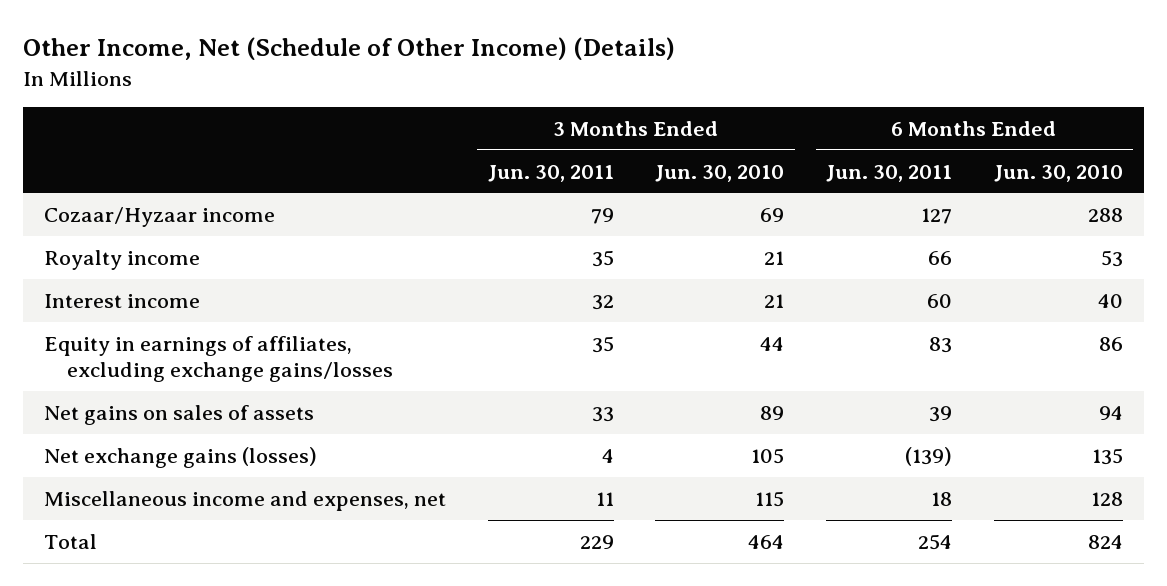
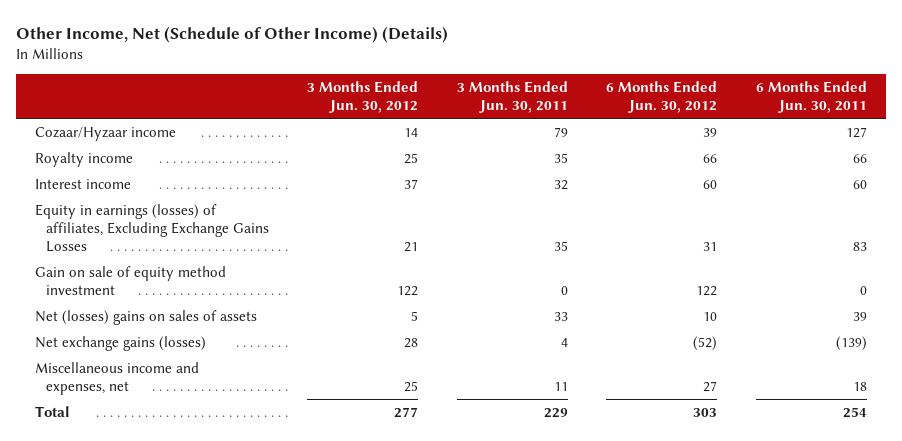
[655,164,785,182] Jun. 30, 2010 -> none
[993,164,1123,182] Jun. 30, 2010 -> none
none -> [307,81,419,113] 3 Months Ended Jun. 30, 2012
none -> [606,81,718,113] 6 Months Ended Jun. 30, 2012
[43,335,393,383] Equity in earnings of affiliates, excluding exchange gains/losses -> [34,203,269,252] Equity in earnings (losses) of affiliates, Excluding Exchange Gains Losses
none -> [34,265,226,295] Gain on sale of equity method investment
[43,404,314,425] Net gains on sales of assets -> [34,309,257,325] Net (losses) gains on sales of assets

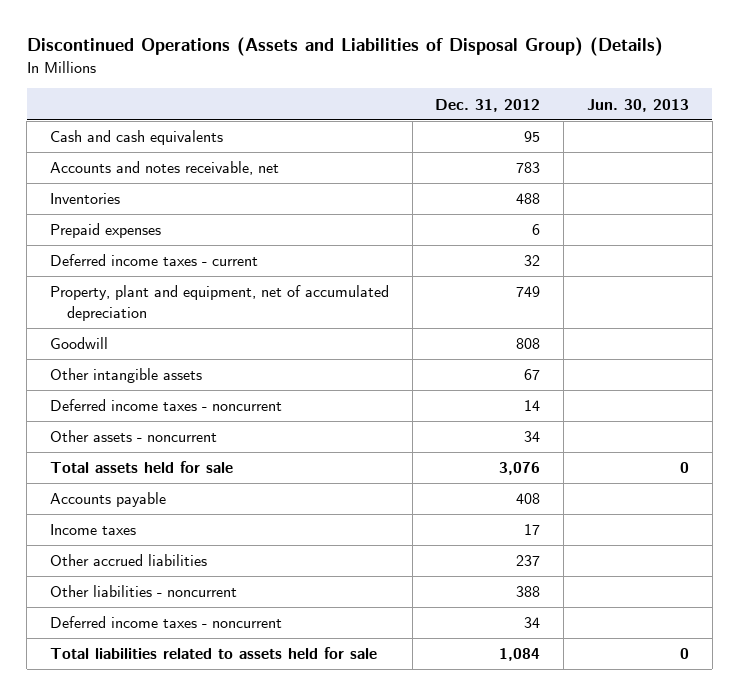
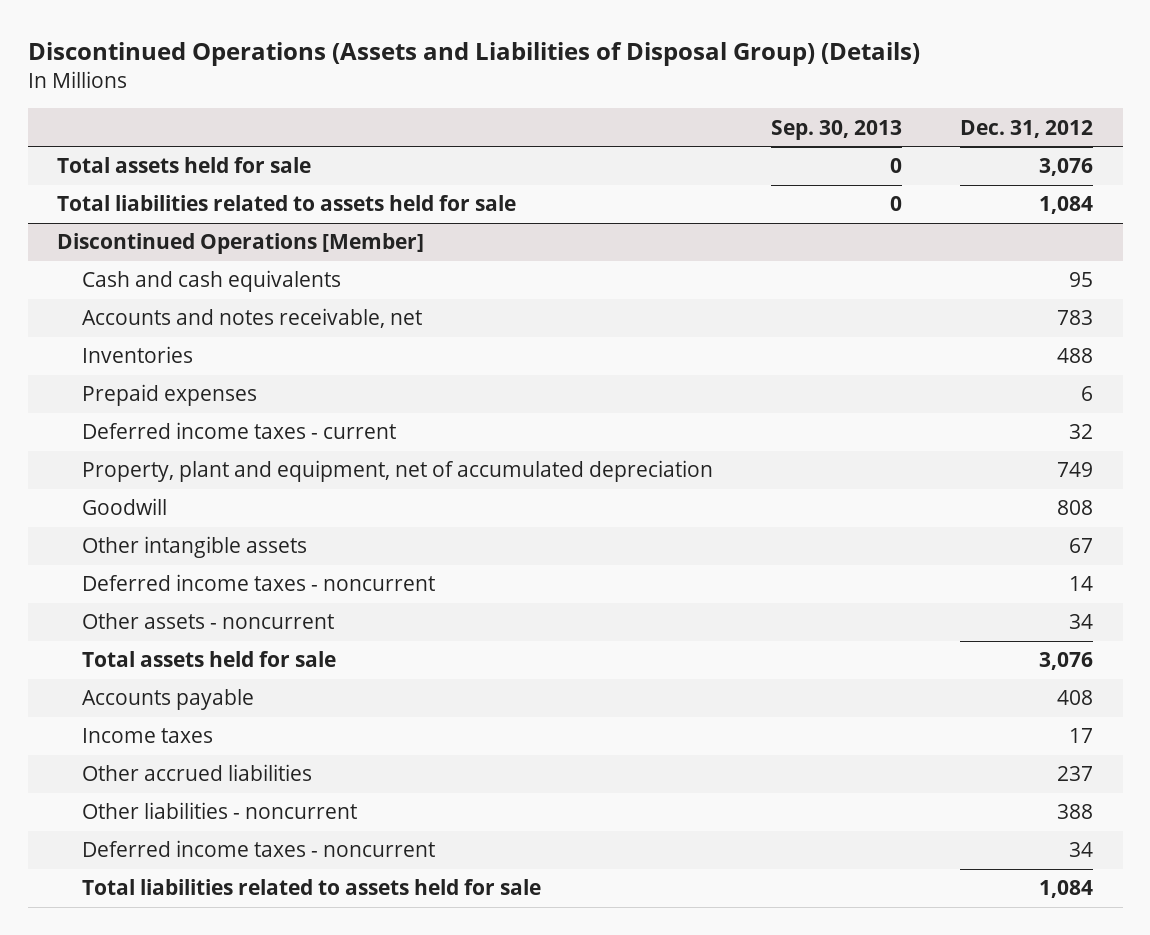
[586,98,689,112] Jun. 30, 2013 -> none
none -> [771,119,903,140] Sep. 30, 2013
none -> [56,157,311,174] Total assets held for sale
none -> [56,195,516,212] Total liabilities related to assets held for sale
none -> [56,233,424,255] Discontinued Operations [Member]

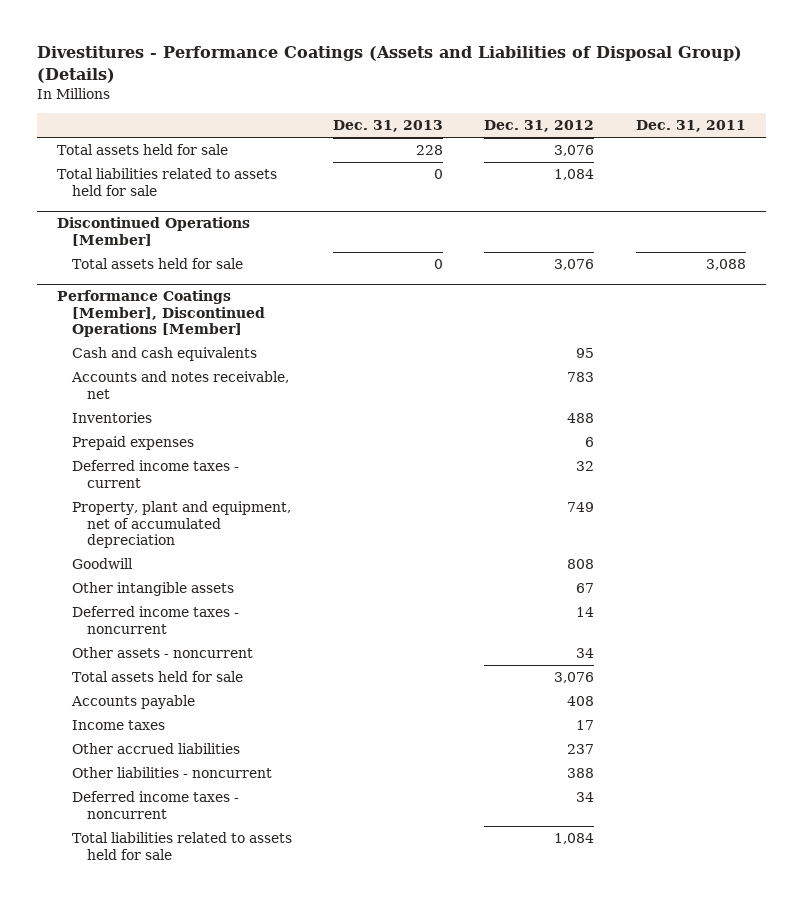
[27,41,920,66] Discontinued Operations (Assets and Liabilities of Disposal Group) (Details) -> [36,46,742,84] Divestitures - Performance Coatings (Assets and Liabilities of Disposal Group) (Details)
[771,119,903,140] Sep. 30, 2013 -> none
none -> [333,120,444,133] Dec. 31, 2013
none -> [635,120,746,133] Dec. 31, 2011
none -> [72,258,244,270] Total assets held for sale
none -> [57,290,266,338] Performance Coatings [Member], Discontinued Operations [Member]

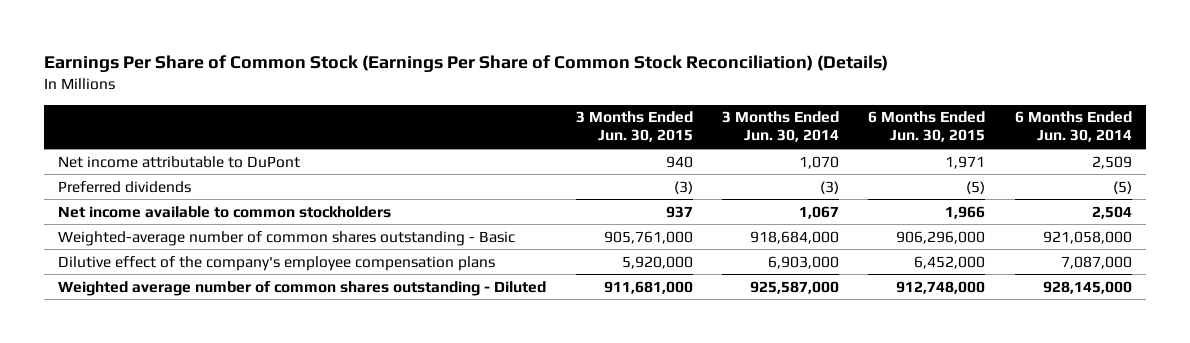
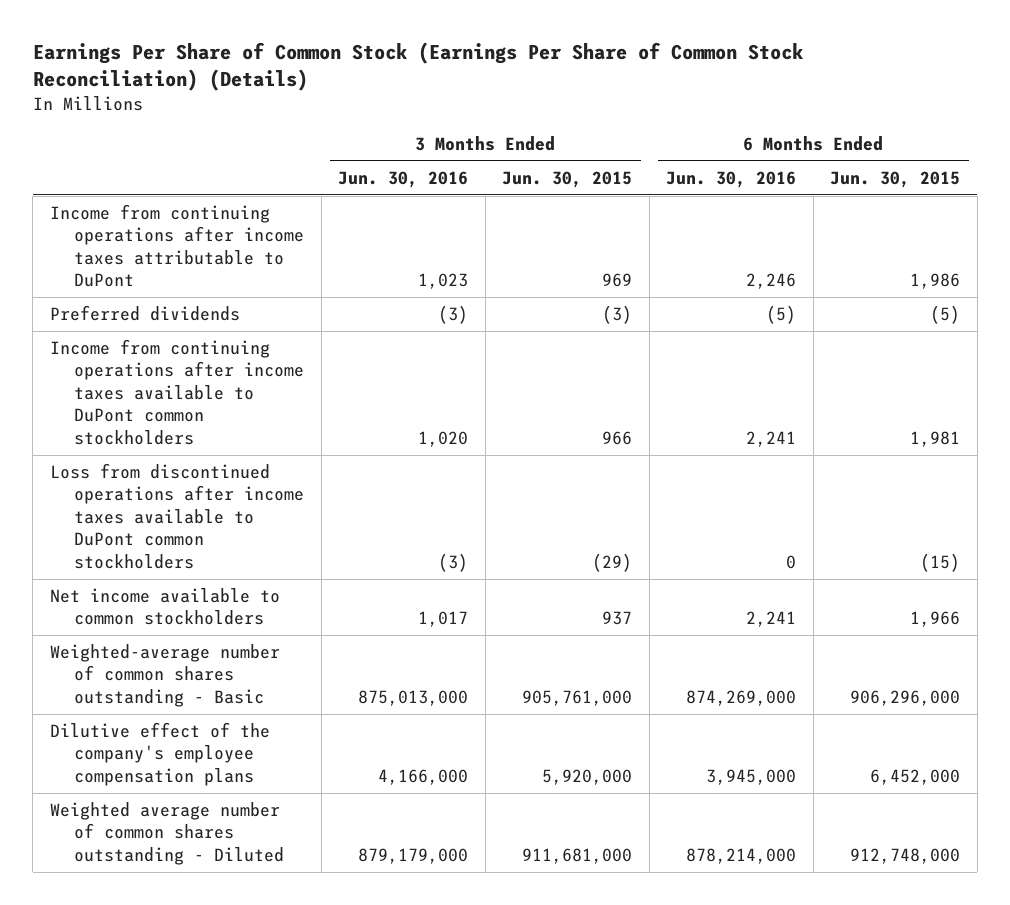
[722,111,840,143] 3 Months Ended Jun. 30, 2014 -> none
[1014,111,1132,143] 6 Months Ended Jun. 30, 2014 -> none
none -> [338,170,469,188] Jun. 30, 2016
none -> [666,170,797,188] Jun. 30, 2016
[58,155,301,168] Net income attributable to DuPont -> [49,203,305,288] Income from continuing operations after income taxes attributable to DuPont
[665,155,693,168] 940 -> [602,273,633,288] 969
[945,155,986,169] 1,971 -> [910,273,961,290] 1,986
none -> [49,338,305,445] Income from continuing operations after income taxes available to DuPont common stockholders
none -> [49,462,305,569] Loss from discontinued operations after income taxes available to DuPont common stockholders

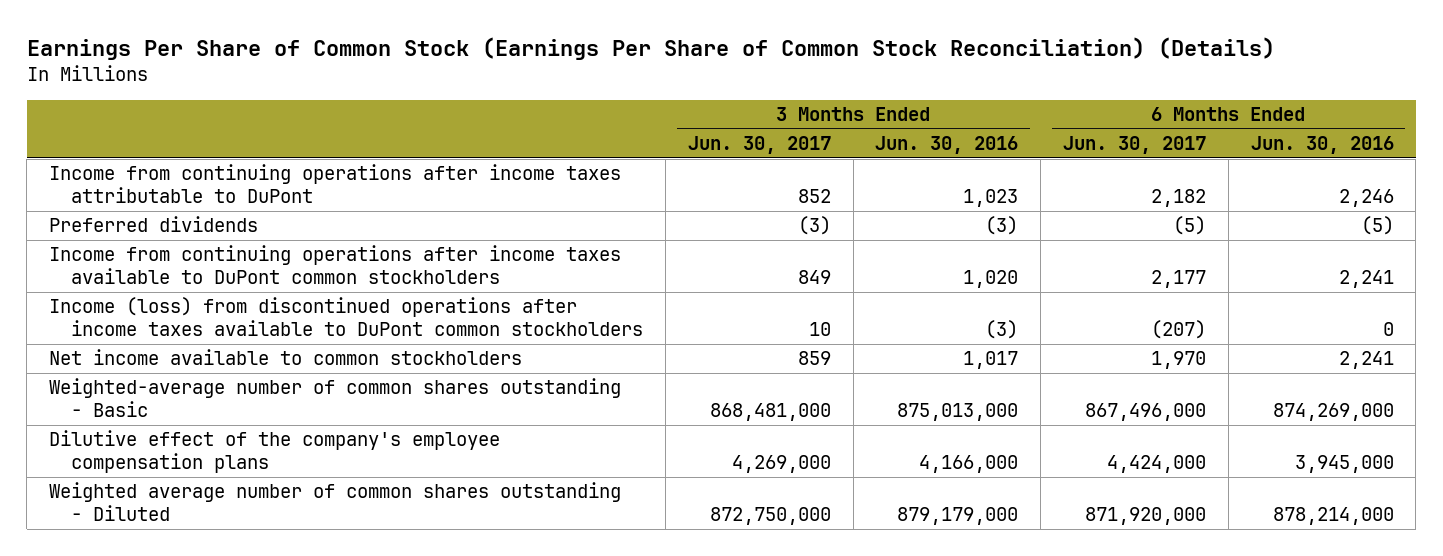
[502,170,633,188] Jun. 30, 2015 -> none
[830,170,961,188] Jun. 30, 2015 -> none
none -> [687,136,831,155] Jun. 30, 2017
none -> [1062,136,1206,155] Jun. 30, 2017
[49,462,305,569] Loss from discontinued operations after income taxes available to DuPont common stockholders -> [49,297,644,337] Income (loss) from discontinued operations after income taxes available to DuPont common stockholders

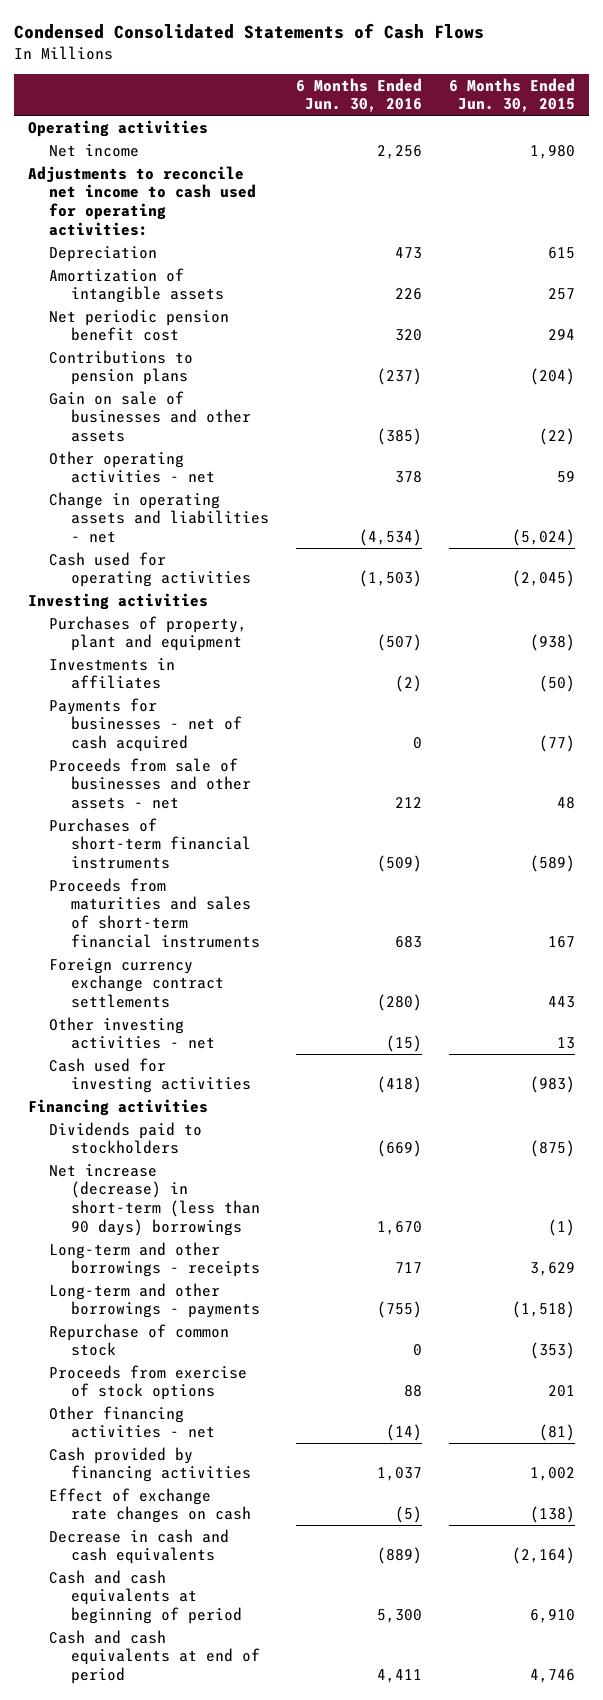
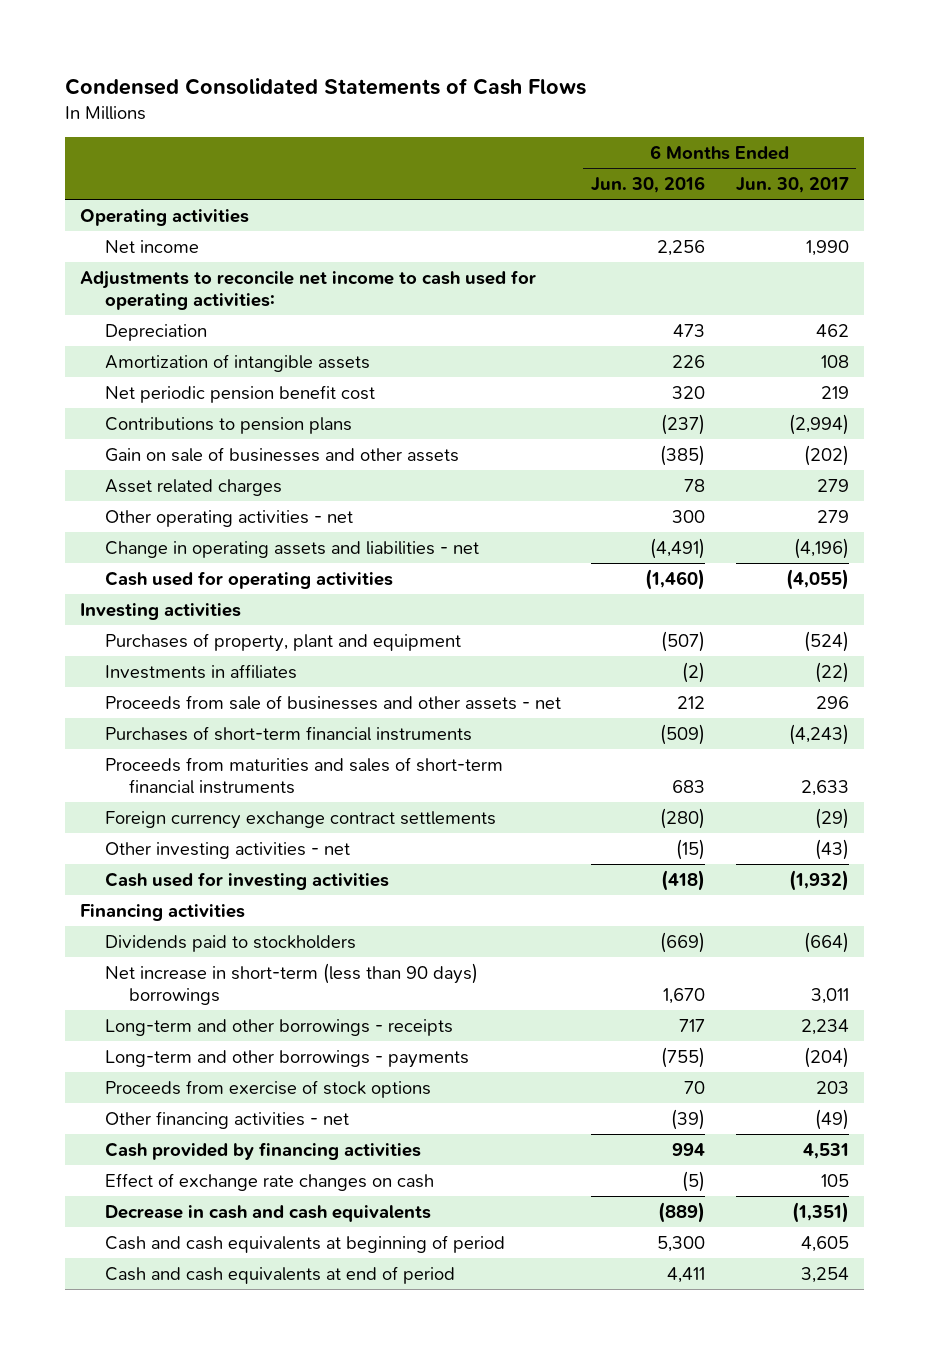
[449,77,576,113] 6 Months Ended Jun. 30, 2015 -> none
none -> [735,176,849,193] Jun. 30, 2017
none -> [104,478,282,496] Asset related charges
[394,471,422,484] 378 -> [672,509,706,523] 300
[358,529,422,547] (4,534) -> [650,537,706,559] (4,491)
[358,570,422,588] (1,503) -> [645,568,706,590] (1,460)
[49,697,242,753] Payments for businesses - net of cash acquired -> none
[49,1163,260,1236] Net increase (decrease) in short-term (less than 90 days) borrowings -> [104,962,478,1005] Net increase in short-term (less than 90 days) borrowings
[49,1323,230,1357] Repurchase of common stock -> none
[403,1385,422,1398] 88 -> [684,1080,706,1094] 70
[385,1424,422,1442] (14) -> [671,1108,706,1130] (39)
[376,1467,422,1482] 1,037 -> [672,1142,706,1156] 994

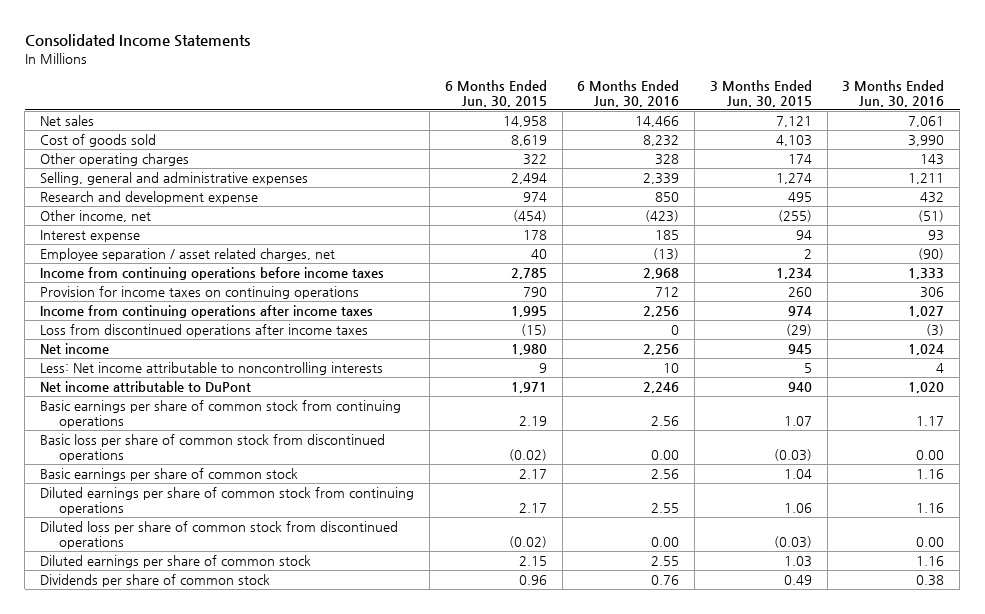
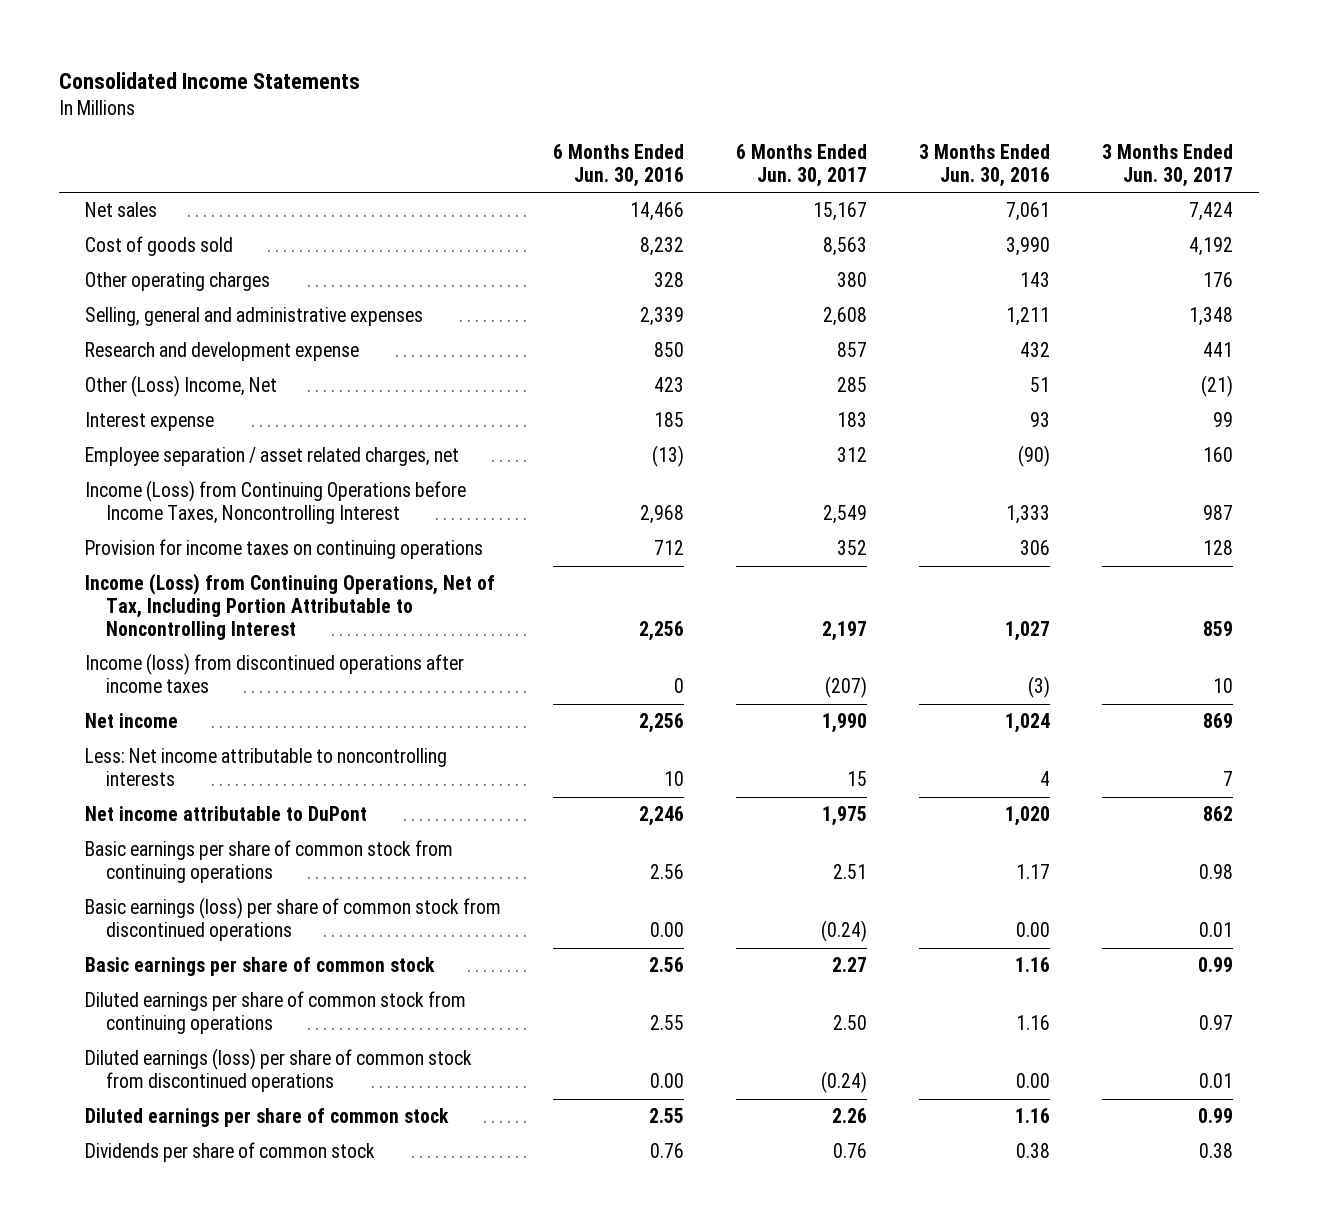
[444,79,547,107] 6 Months Ended Jun. 30, 2015 -> none
[709,79,812,107] 3 Months Ended Jun. 30, 2015 -> none
none -> [736,144,868,187] 6 Months Ended Jun. 30, 2017
none -> [1101,144,1233,187] 3 Months Ended Jun. 30, 2017
[40,209,152,222] Other income, net -> [85,375,278,398] Other (Loss) Income, Net
[645,209,680,222] (423) -> [654,377,685,393] 423
[918,209,945,222] (51) -> [1029,377,1050,393] 51
[40,266,385,280] Income from continuing operations before income taxes -> [85,480,467,525] Income (Loss) from Continuing Operations before Income Taxes, Noncontrolling Interest
[40,304,374,318] Income from continuing operations after income taxes -> [85,573,496,640] Income (Loss) from Continuing Operations, Net of Tax, Including Portion Attributable to Noncontrolling Interest
[40,323,369,337] Loss from discontinued operations after income taxes -> [85,653,465,694] Income (loss) from discontinued operations after income taxes
[40,433,386,462] Basic loss per share of common stock from discontinued operations -> [85,897,502,942] Basic earnings (loss) per share of common stock from discontinued operations
[40,520,399,549] Diluted loss per share of common stock from discontinued operations -> [85,1048,473,1093] Diluted earnings (loss) per share of common stock from discontinued operations

